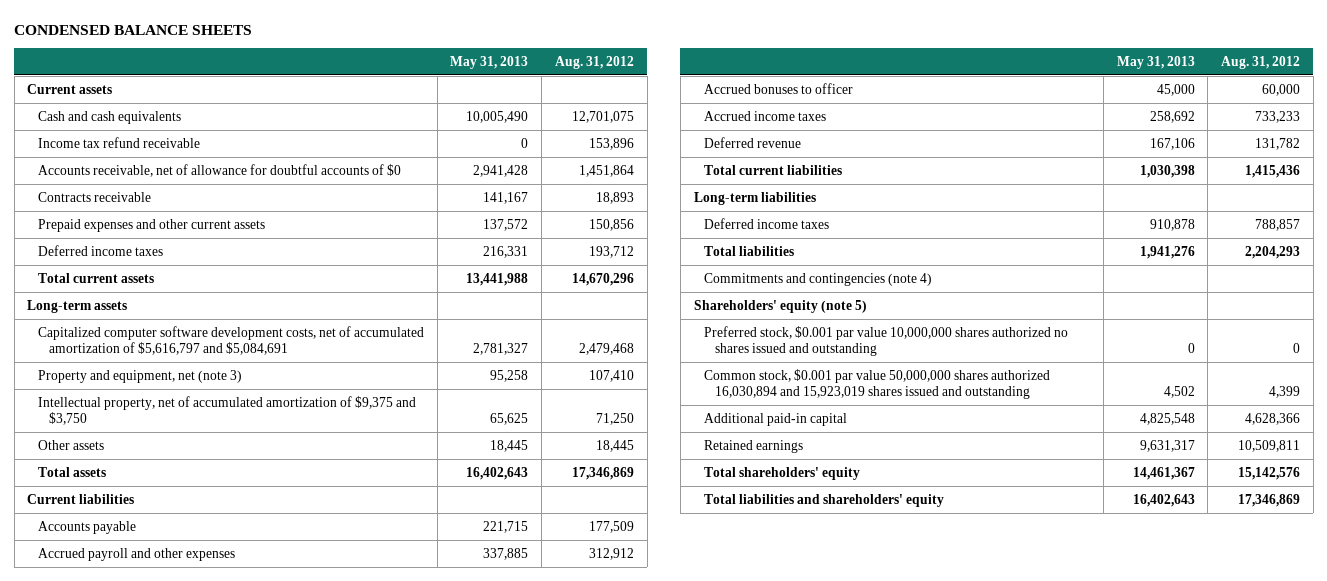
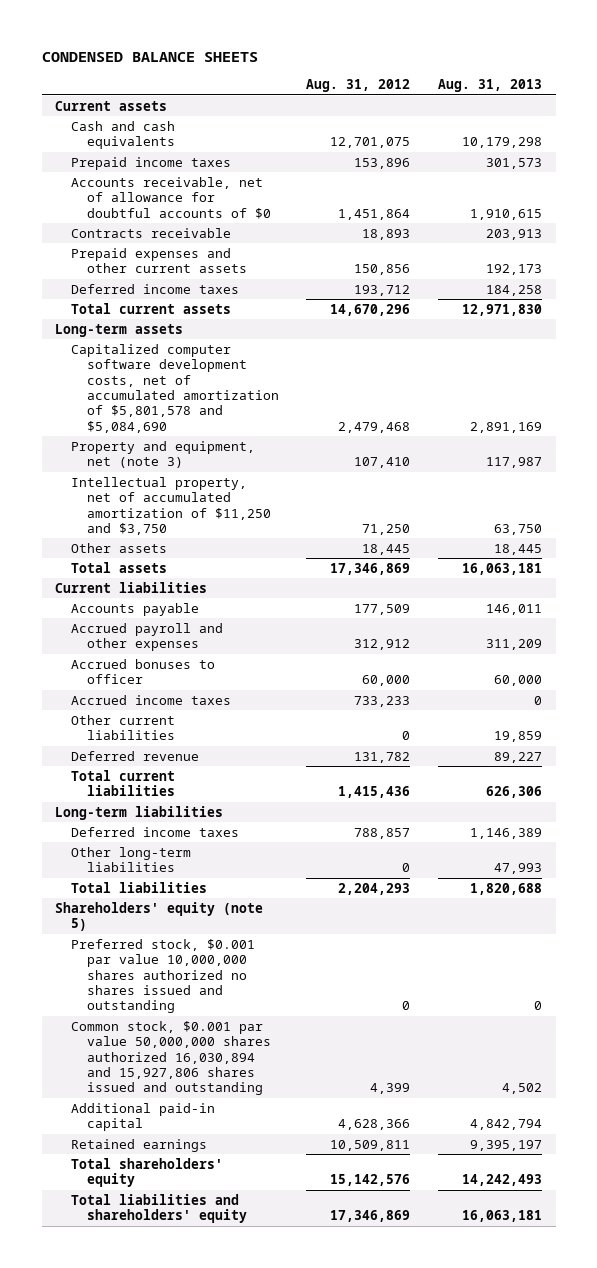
[450,55,529,69] May 31, 2013 -> none
none -> [437,79,542,93] Aug. 31, 2013
[37,136,200,148] Income tax refund receivable -> [70,156,231,170] Prepaid income taxes
[37,325,424,356] Capitalized computer software development costs, net of accumulated amortization of $5,616,797 and $5,084,691 -> [70,343,279,433] Capitalized computer software development costs, net of accumulated amortization of $5,801,578 and $5,084,690
[37,395,416,426] Intellectual property, net of accumulated amortization of $9,375 and $3,750 -> [70,476,271,535] Intellectual property, net of accumulated amortization of $11,250 and $3,750
none -> [70,714,175,741] Other current liabilities
none -> [70,846,191,873] Other long-term liabilities
[704,272,933,286] Commitments and contingencies (note 4) -> none
[704,368,1051,400] Common stock, $0.001 par value 50,000,000 shares authorized 16,030,894 and 15,923,019 shares issued and outstanding -> [70,1020,271,1096] Common stock, $0.001 par value 50,000,000 shares authorized 16,030,894 and 15,927,806 shares issued and outstanding

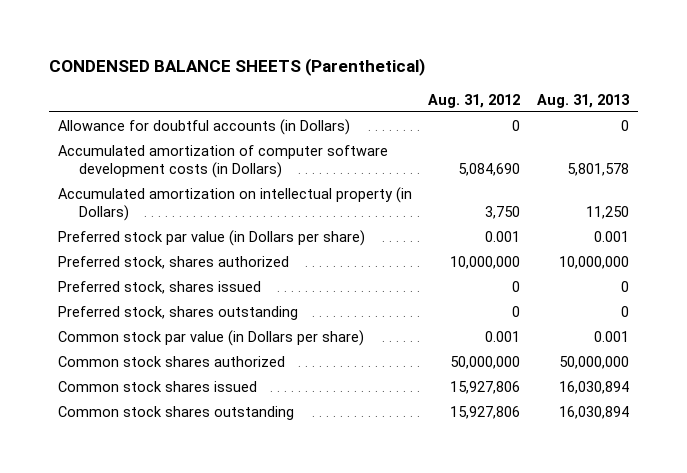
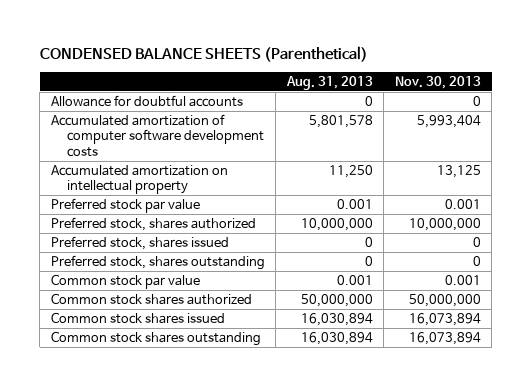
[428,93,521,108] Aug. 31, 2012 -> none
none -> [394,76,481,90] Nov. 30, 2013
[57,118,350,135] Allowance for doubtful accounts (in Dollars) -> [50,95,243,108] Allowance for doubtful accounts
[57,144,388,178] Accumulated amortization of computer software development costs (in Dollars) -> [50,114,264,157] Accumulated amortization of computer software development costs
[57,186,412,221] Accumulated amortization on intellectual property (in Dollars) -> [50,165,228,195] Accumulated amortization on intellectual property
[57,229,365,246] Preferred stock par value (in Dollars per share) -> [50,198,200,214] Preferred stock par value
[57,329,364,346] Common stock par value (in Dollars per share) -> [50,274,200,290] Common stock par value

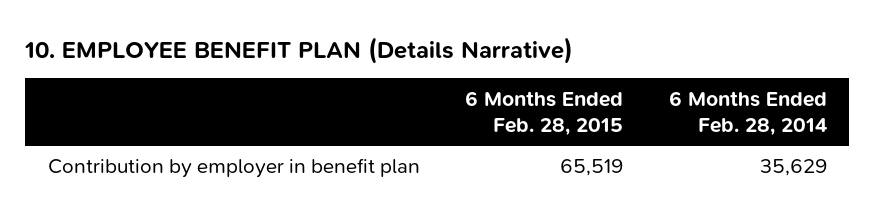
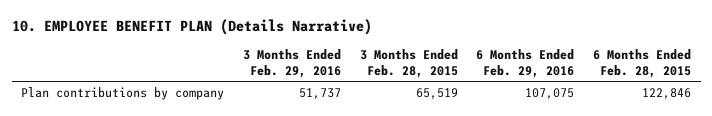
[668,90,827,137] 6 Months Ended Feb. 28, 2014 -> none
none -> [242,49,341,78] 3 Months Ended Feb. 29, 2016
none -> [359,49,458,78] 3 Months Ended Feb. 28, 2015
none -> [476,49,575,78] 6 Months Ended Feb. 29, 2016
[47,158,420,179] Contribution by employer in benefit plan -> [21,87,225,101] Plan contributions by company
[560,159,624,177] 65,519 -> [642,88,692,101] 122,846

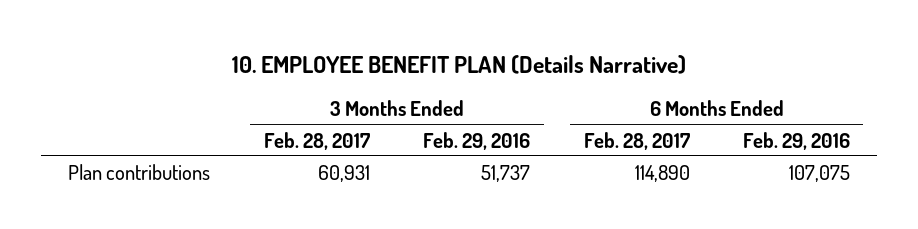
[359,49,458,78] 3 Months Ended Feb. 28, 2015 -> none
[593,49,692,78] 6 Months Ended Feb. 28, 2015 -> none
none -> [263,131,370,150] Feb. 28, 2017
none -> [583,131,690,150] Feb. 28, 2017
[21,87,225,101] Plan contributions by company -> [68,164,211,181] Plan contributions

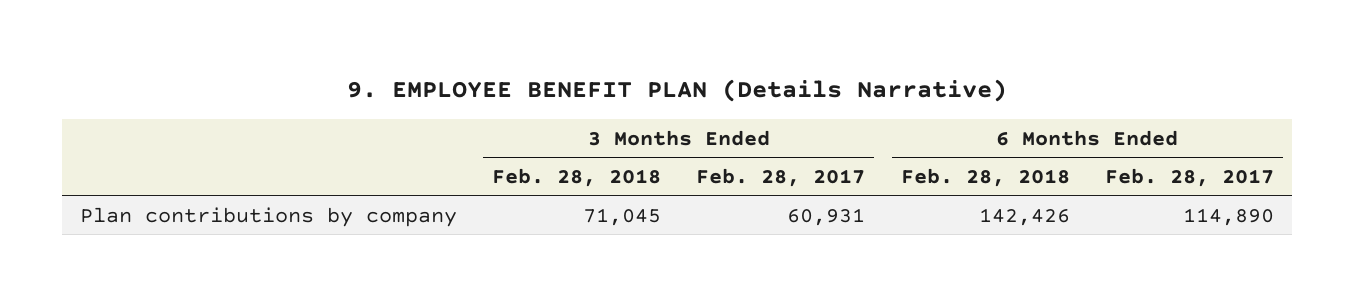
[232,54,687,74] 10. EMPLOYEE BENEFIT PLAN (Details Narrative) -> [346,78,1007,102] 9. EMPLOYEE BENEFIT PLAN (Details Narrative)
[423,131,531,150] Feb. 29, 2016 -> none
[743,131,851,150] Feb. 29, 2016 -> none
none -> [492,167,662,187] Feb. 28, 2018
none -> [900,167,1070,187] Feb. 28, 2018
[68,164,211,181] Plan contributions -> [79,206,457,227] Plan contributions by company

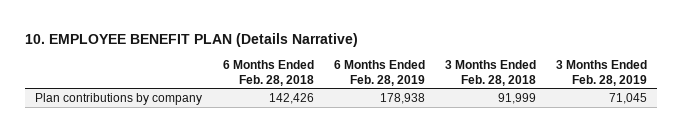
[346,78,1007,102] 9. EMPLOYEE BENEFIT PLAN (Details Narrative) -> [25,33,359,48] 10. EMPLOYEE BENEFIT PLAN (Details Narrative)
[696,167,866,187] Feb. 28, 2017 -> none
[1105,167,1275,187] Feb. 28, 2017 -> none
none -> [333,60,425,86] 6 Months Ended Feb. 28, 2019
none -> [555,60,647,86] 3 Months Ended Feb. 28, 2019
[583,207,662,226] 71,045 -> [497,93,536,105] 91,999

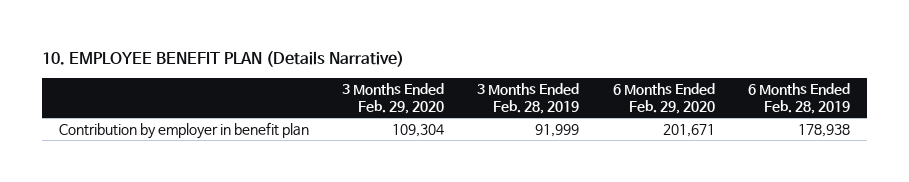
[222,60,314,86] 6 Months Ended Feb. 28, 2018 -> none
[444,60,536,86] 3 Months Ended Feb. 28, 2018 -> none
none -> [342,82,445,115] 3 Months Ended Feb. 29, 2020
none -> [612,82,715,115] 6 Months Ended Feb. 29, 2020
[35,93,203,106] Plan contributions by company -> [58,122,309,140] Contribution by employer in benefit plan
[608,93,647,105] 71,045 -> [535,124,580,138] 91,999

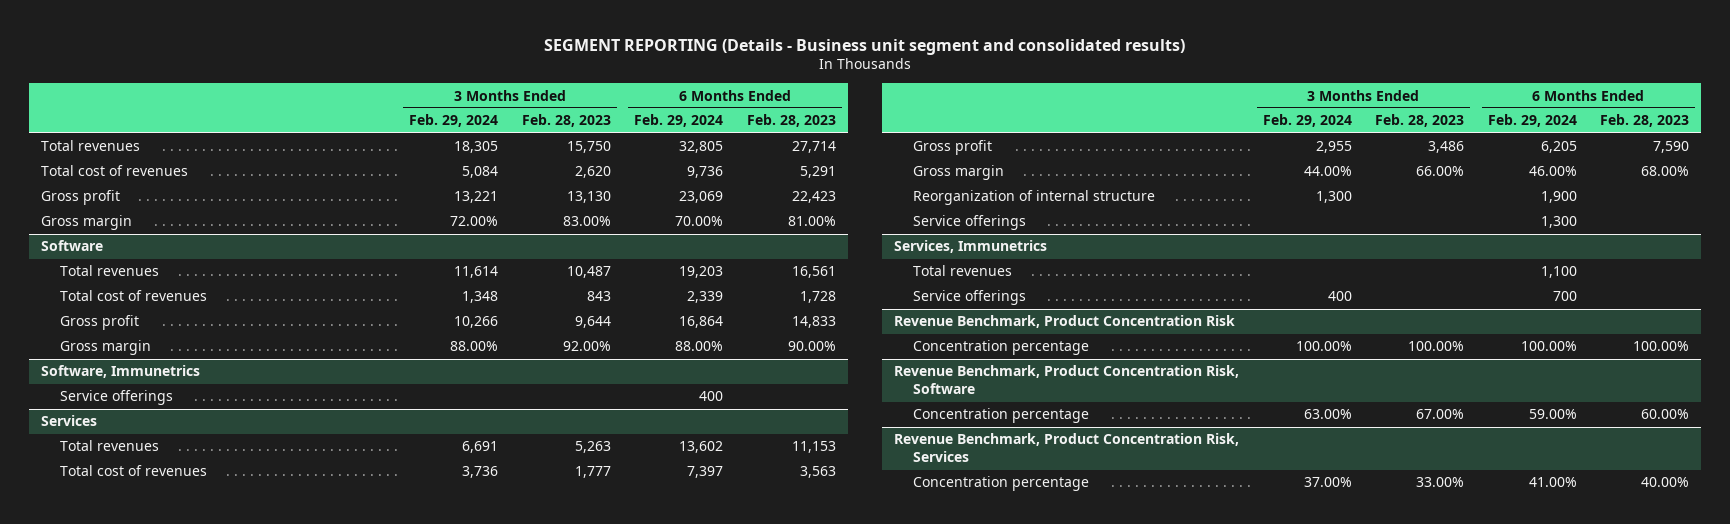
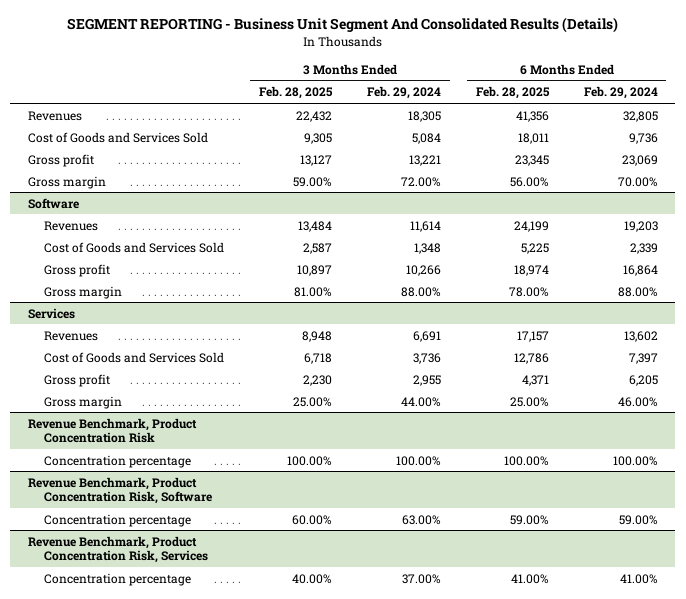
[543,38,1185,55] SEGMENT REPORTING (Details - Business unit segment and consolidated results) -> [66,17,618,34] SEGMENT REPORTING - Business Unit Segment And Consolidated Results (Details)
[521,114,611,128] Feb. 28, 2023 -> none
[746,114,836,128] Feb. 28, 2023 -> none
none -> [258,86,333,100] Feb. 28, 2025
none -> [475,86,550,100] Feb. 28, 2025
[40,140,140,152] Total revenues -> [27,110,82,121] Revenues
[40,165,188,177] Total cost of revenues -> [27,131,208,143] Cost of Goods and Services Sold
[59,265,159,277] Total revenues -> [44,220,99,231] Revenues
[59,290,207,302] Total cost of revenues -> [44,241,225,253] Cost of Goods and Services Sold
[40,365,200,379] Software, Immunetrics -> none
[59,390,173,406] Service offerings -> none
[59,440,159,452] Total revenues -> [44,330,99,341] Revenues
[59,465,207,477] Total cost of revenues -> [44,351,225,363] Cost of Goods and Services Sold
[913,190,1156,206] Reorganization of internal structure -> none
[913,215,1027,231] Service offerings -> none
[894,240,1048,254] Services, Immunetrics -> none
[913,265,1013,277] Total revenues -> none
[913,290,1027,306] Service offerings -> none

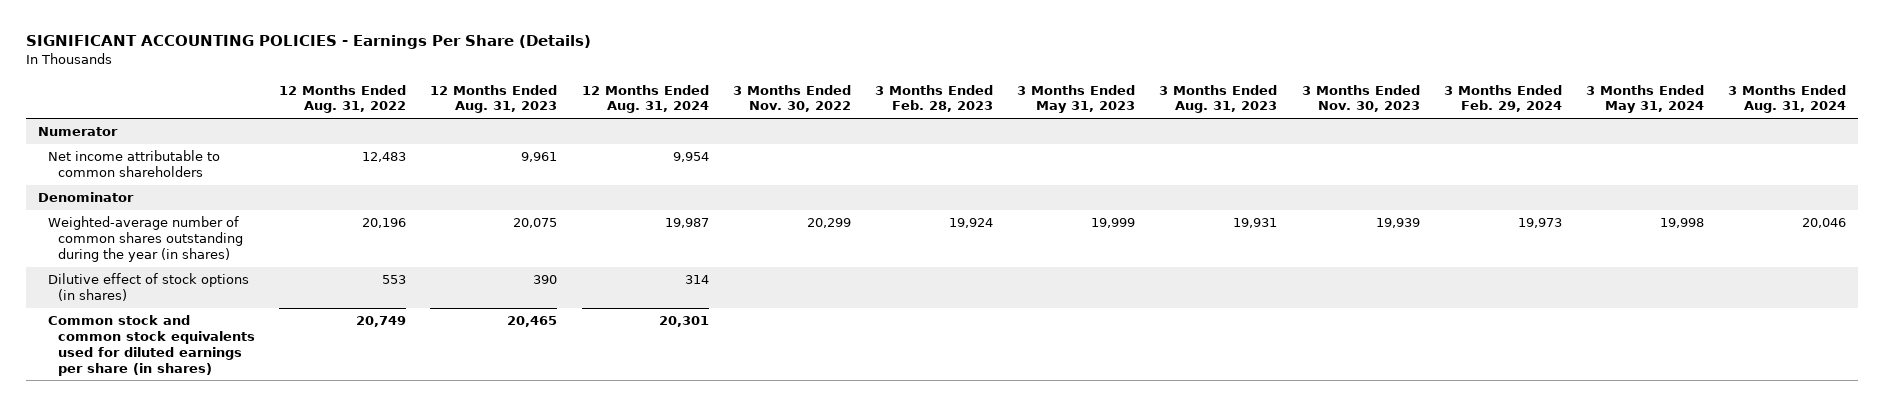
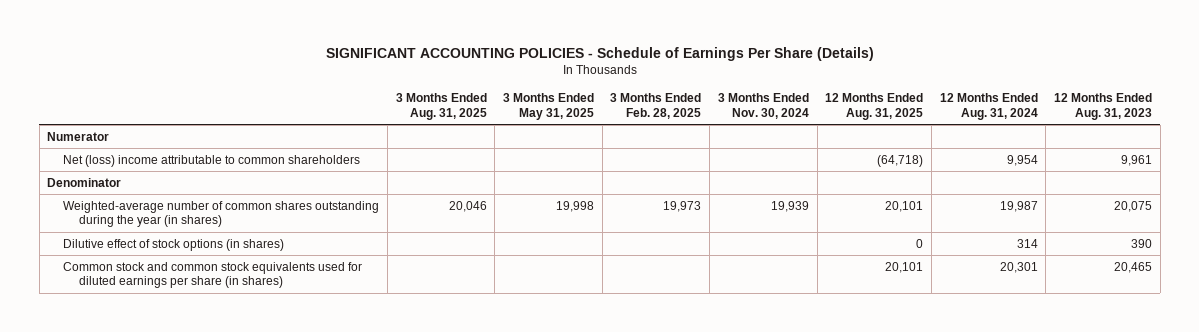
[25,35,591,50] SIGNIFICANT ACCOUNTING POLICIES - Earnings Per Share (Details) -> [325,47,874,62] SIGNIFICANT ACCOUNTING POLICIES - Schedule of Earnings Per Share (Details)
[279,84,407,114] 12 Months Ended Aug. 31, 2022 -> none
[732,84,851,113] 3 Months Ended Nov. 30, 2022 -> none
[874,84,993,113] 3 Months Ended Feb. 28, 2023 -> none
[1017,84,1136,114] 3 Months Ended May 31, 2023 -> none
[1159,84,1278,114] 3 Months Ended Aug. 31, 2023 -> none
[1301,84,1420,113] 3 Months Ended Nov. 30, 2023 -> none
[1443,84,1562,113] 3 Months Ended Feb. 29, 2024 -> none
[1585,84,1704,114] 3 Months Ended May 31, 2024 -> none
[1728,84,1847,114] 3 Months Ended Aug. 31, 2024 -> none
none -> [395,93,487,120] 3 Months Ended Aug. 31, 2025
none -> [503,93,595,120] 3 Months Ended May 31, 2025
none -> [610,93,702,119] 3 Months Ended Feb. 28, 2025
none -> [717,93,809,119] 3 Months Ended Nov. 30, 2024
none -> [825,93,924,120] 12 Months Ended Aug. 31, 2025
[47,150,220,178] Net income attributable to common shareholders -> [63,154,361,167] Net (loss) income attributable to common shareholders

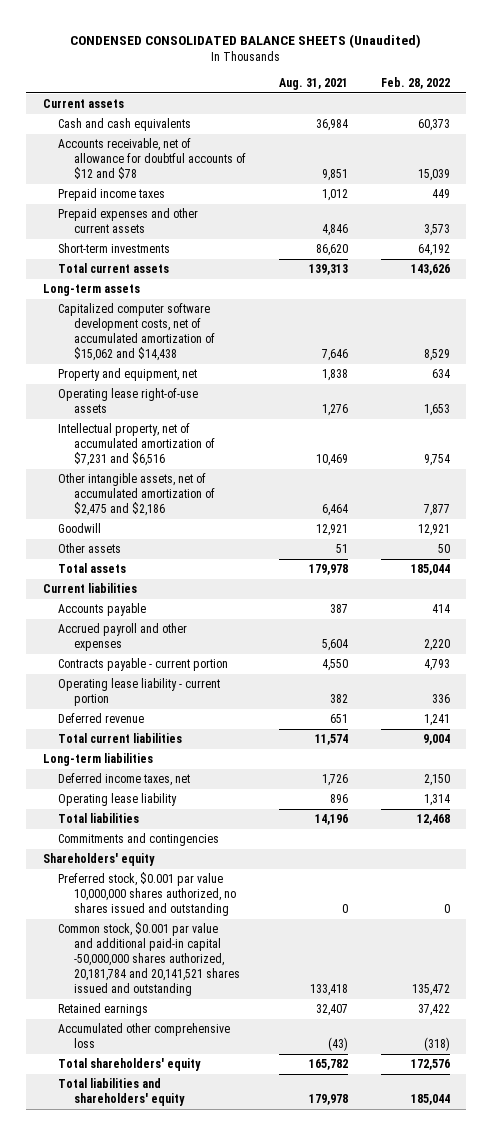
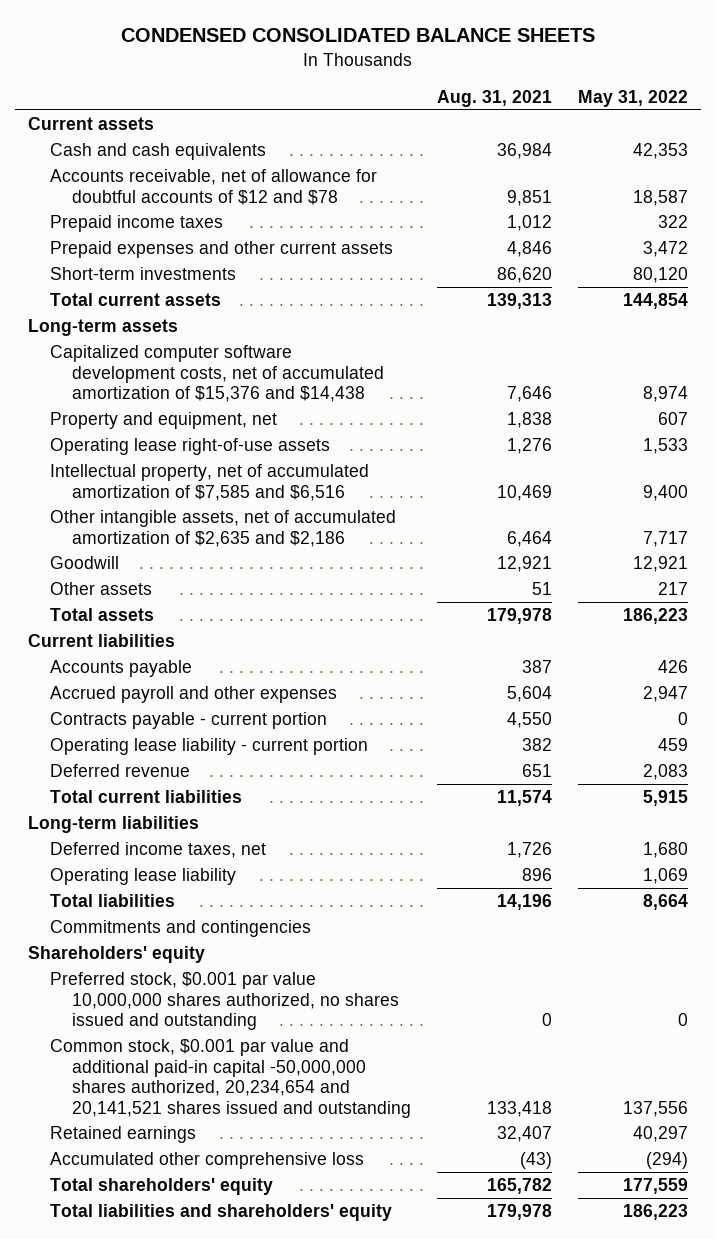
[70,33,422,48] CONDENSED CONSOLIDATED BALANCE SHEETS (Unaudited) -> [121,28,596,43] CONDENSED CONSOLIDATED BALANCE SHEETS
[380,76,450,89] Feb. 28, 2022 -> none
none -> [578,89,689,107] May 31, 2022
[58,303,215,362] Capitalized computer software development costs, net of accumulated amortization of $15,062 and $14,438 -> [50,345,385,403] Capitalized computer software development costs, net of accumulated amortization of $15,376 and $14,438
[58,423,215,467] Intellectual property, net of accumulated amortization of $7,231 and $6,516 -> [50,464,370,501] Intellectual property, net of accumulated amortization of $7,585 and $6,516
[58,473,215,517] Other intangible assets, net of accumulated amortization of $2,475 and $2,186 -> [50,510,397,547] Other intangible assets, net of accumulated amortization of $2,635 and $2,186
[58,922,240,997] Common stock, $0.001 par value and additional paid-in capital -50,000,000 shares authorized, 20,181,784 and 20,141,521 shares issued and outstanding -> [50,1039,412,1118] Common stock, $0.001 par value and additional paid-in capital -50,000,000 shares authorized, 20,234,654 and 20,141,521 shares issued and outstanding

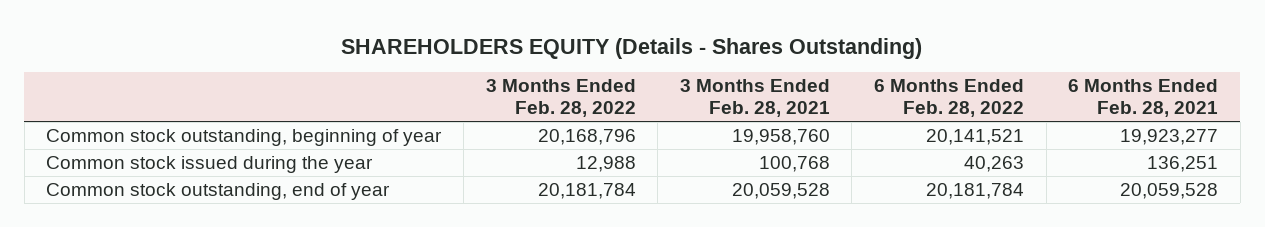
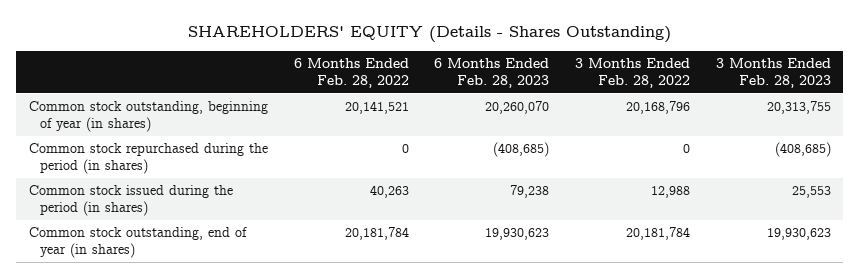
[341,37,923,59] SHAREHOLDERS EQUITY (Details - Shares Outstanding) -> [187,26,671,44] SHAREHOLDERS' EQUITY (Details - Shares Outstanding)
[679,79,830,118] 3 Months Ended Feb. 28, 2021 -> none
[1068,79,1219,118] 6 Months Ended Feb. 28, 2021 -> none
none -> [434,58,550,88] 6 Months Ended Feb. 28, 2023
none -> [715,58,831,88] 3 Months Ended Feb. 28, 2023
[46,129,443,147] Common stock outstanding, beginning of year -> [29,101,269,132] Common stock outstanding, beginning of year (in shares)
none -> [29,143,269,174] Common stock repurchased during the period (in shares)
[46,156,374,174] Common stock issued during the year -> [29,185,234,216] Common stock issued during the period (in shares)
[46,183,391,201] Common stock outstanding, end of year -> [29,227,248,258] Common stock outstanding, end of year (in shares)

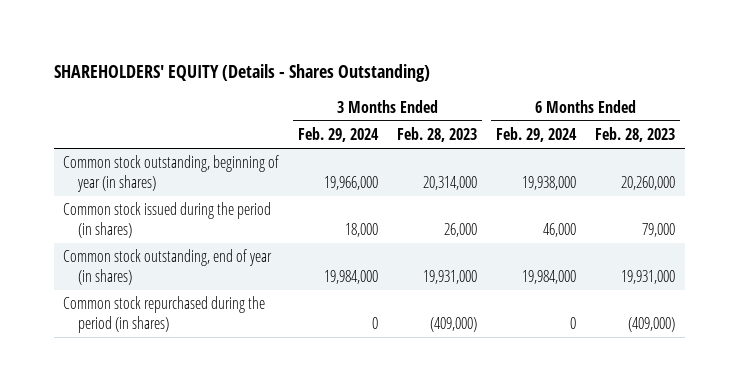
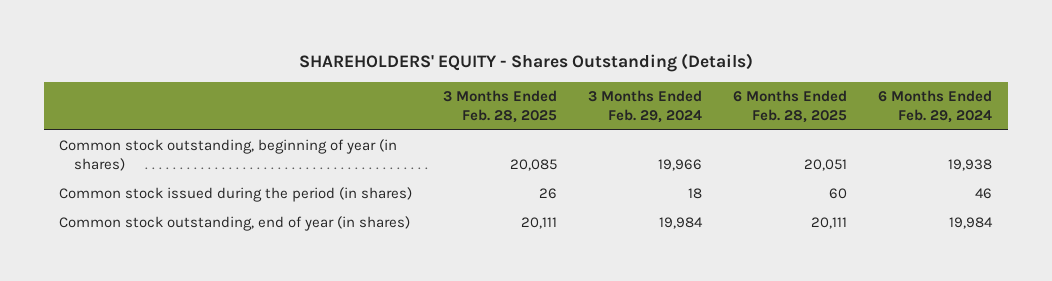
[53,64,430,83] SHAREHOLDERS' EQUITY (Details - Shares Outstanding) -> [298,53,753,73] SHAREHOLDERS' EQUITY - Shares Outstanding (Details)
[397,127,478,143] Feb. 28, 2023 -> none
[595,127,676,143] Feb. 28, 2023 -> none
none -> [443,90,558,124] 3 Months Ended Feb. 28, 2025
none -> [733,90,848,124] 6 Months Ended Feb. 28, 2025
[63,296,266,334] Common stock repurchased during the period (in shares) -> none
[324,176,379,191] 19,966,000 -> [658,158,703,171] 19,966
[522,176,577,191] 19,938,000 -> [948,158,993,171] 19,938
[345,223,379,238] 18,000 -> [688,188,703,200] 18
[543,223,577,238] 46,000 -> [975,188,993,200] 46
[324,270,379,285] 19,984,000 -> [659,217,704,230] 19,984
[522,270,577,285] 19,984,000 -> [949,217,994,230] 19,984

